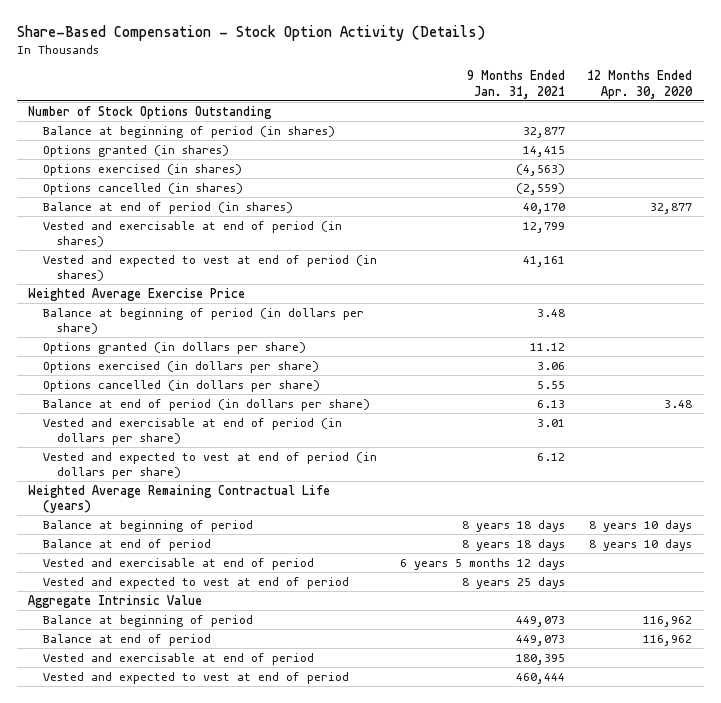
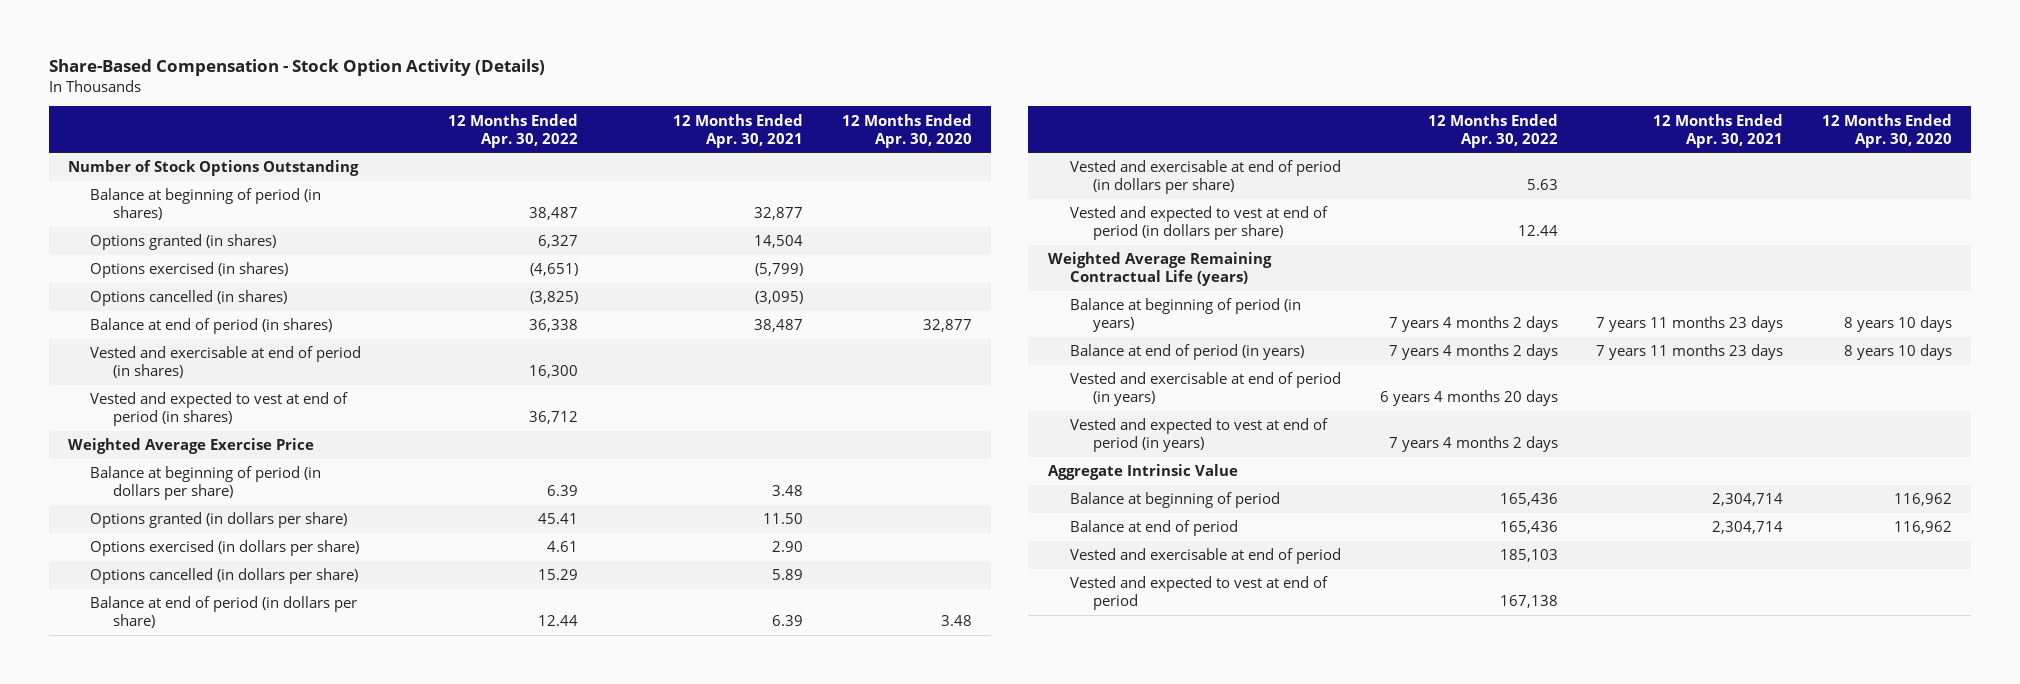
[466,70,565,99] 9 Months Ended Jan. 31, 2021 -> none
none -> [447,113,578,148] 12 Months Ended Apr. 30, 2022
none -> [673,113,804,148] 12 Months Ended Apr. 30, 2021
[42,519,253,532] Balance at beginning of period -> [1070,298,1302,333] Balance at beginning of period (in years)
[42,538,211,551] Balance at end of period -> [1070,344,1305,361] Balance at end of period (in years)
[42,557,314,570] Vested and exercisable at end of period -> [1070,372,1342,407] Vested and exercisable at end of period (in years)
[42,576,349,589] Vested and expected to vest at end of period -> [1070,418,1329,453] Vested and expected to vest at end of period (in years)

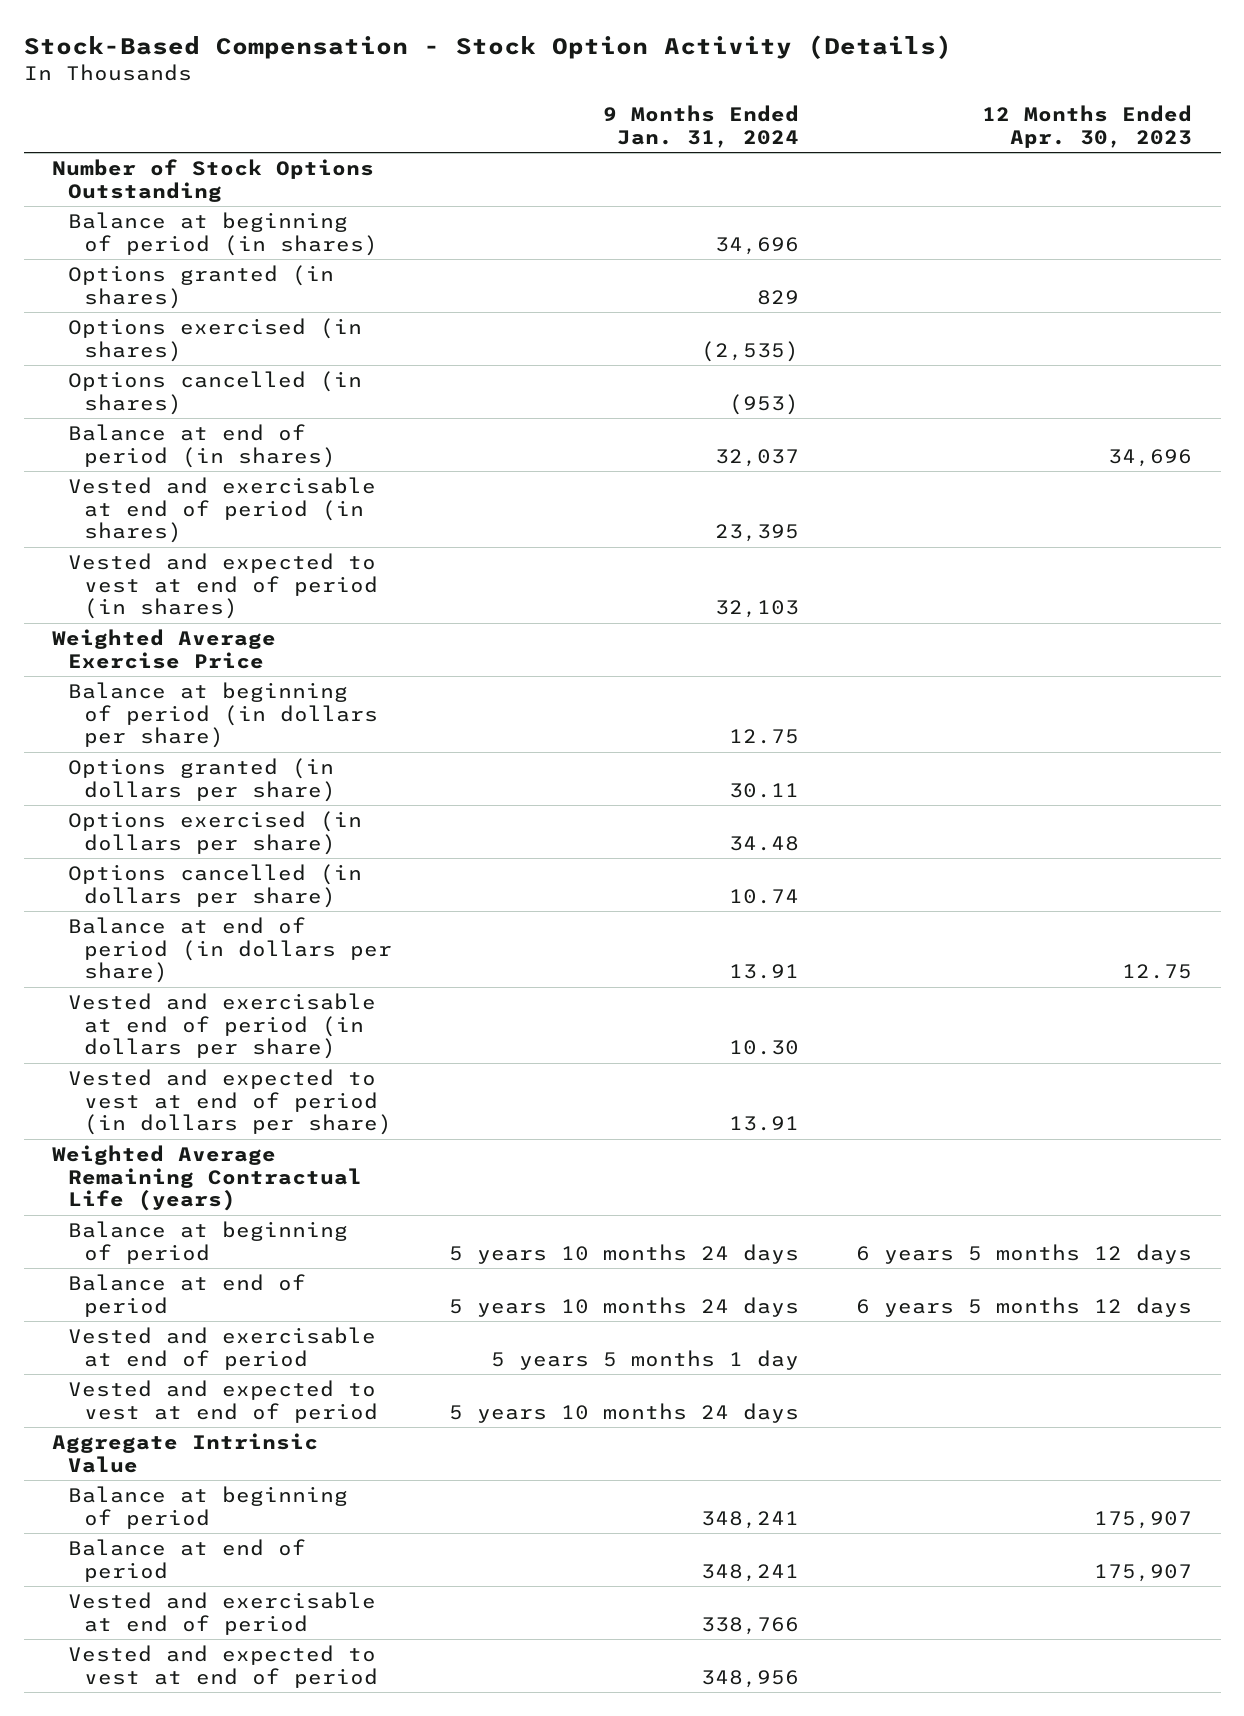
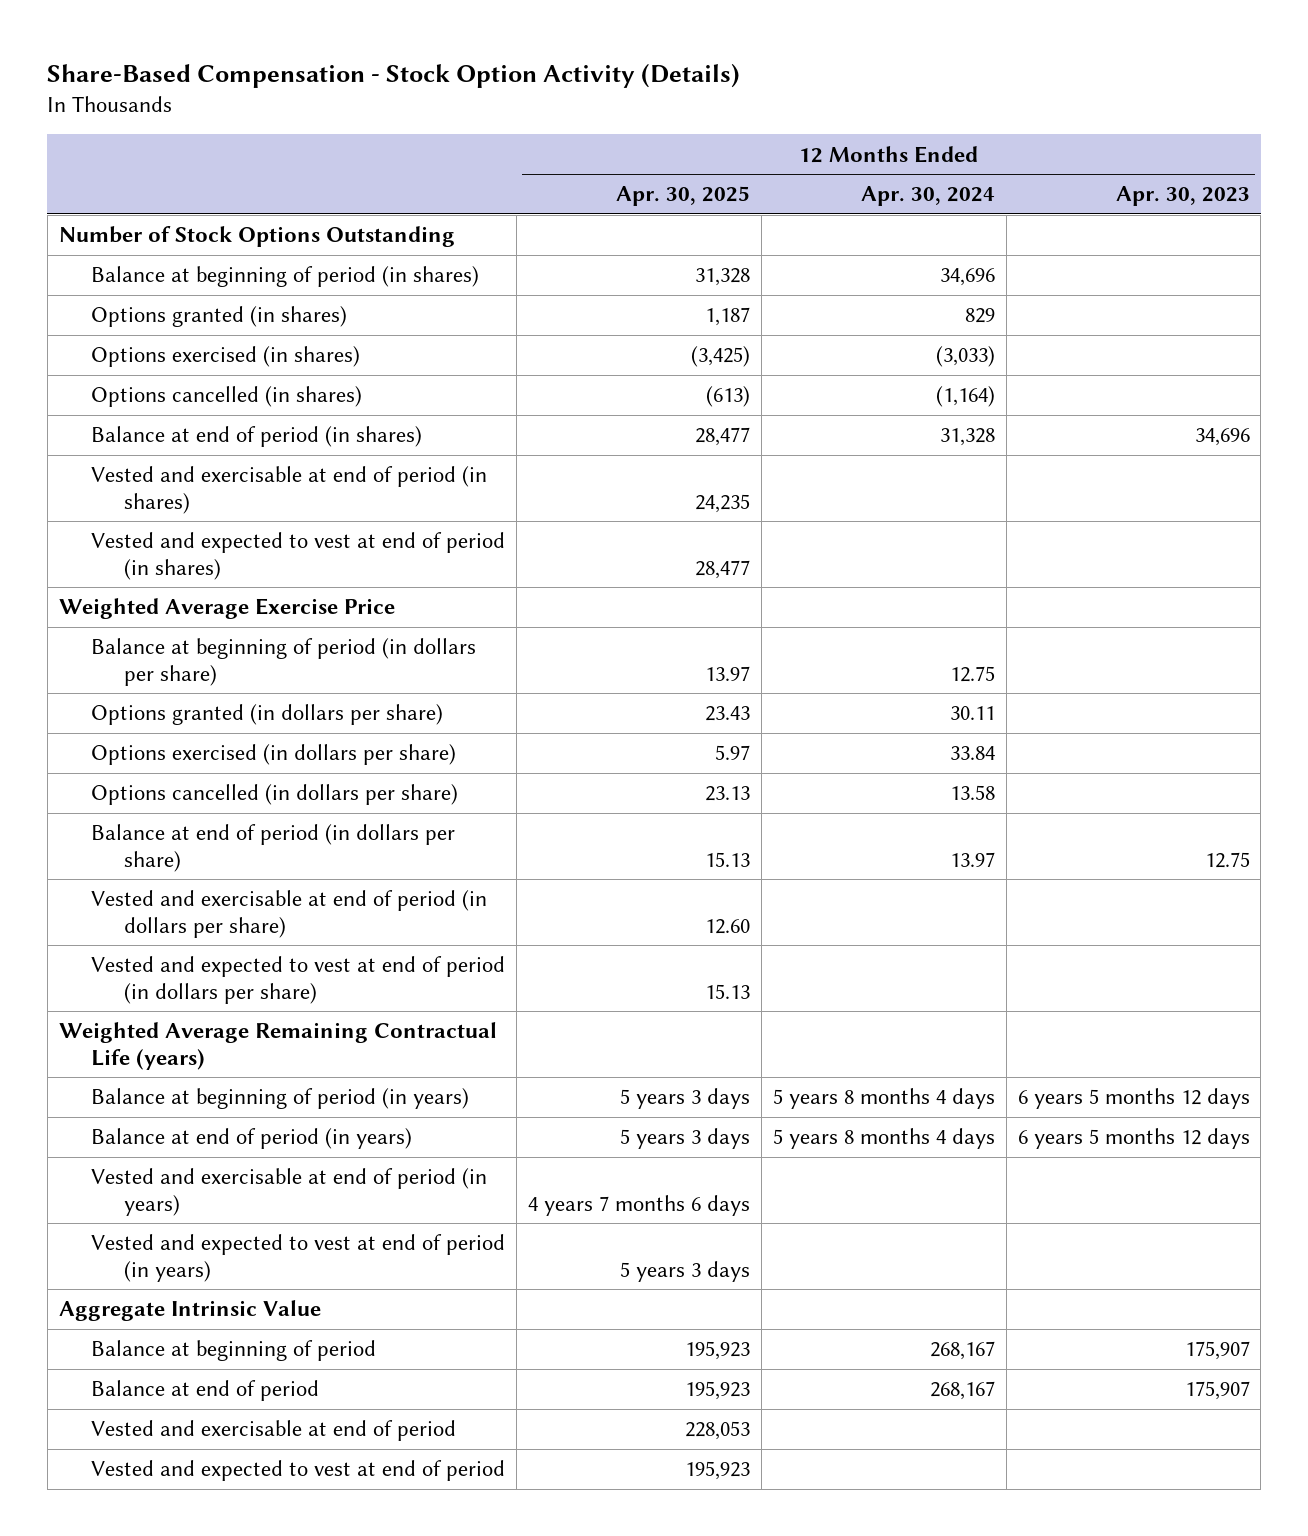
[23,34,952,59] Stock-Based Compensation - Stock Option Activity (Details) -> [47,62,741,88] Share-Based Compensation - Stock Option Activity (Details)
[602,105,799,148] 9 Months Ended Jan. 31, 2024 -> none
none -> [616,186,751,207] Apr. 30, 2025
none -> [860,186,995,207] Apr. 30, 2024
[67,1221,348,1264] Balance at beginning of period -> [91,1088,470,1110] Balance at beginning of period (in years)
[67,1274,306,1317] Balance at end of period -> [91,1128,413,1150] Balance at end of period (in years)
[67,1327,376,1370] Vested and exercisable at end of period -> [91,1168,488,1216] Vested and exercisable at end of period (in years)
[67,1380,378,1423] Vested and expected to vest at end of period -> [91,1234,506,1282] Vested and expected to vest at end of period (in years)

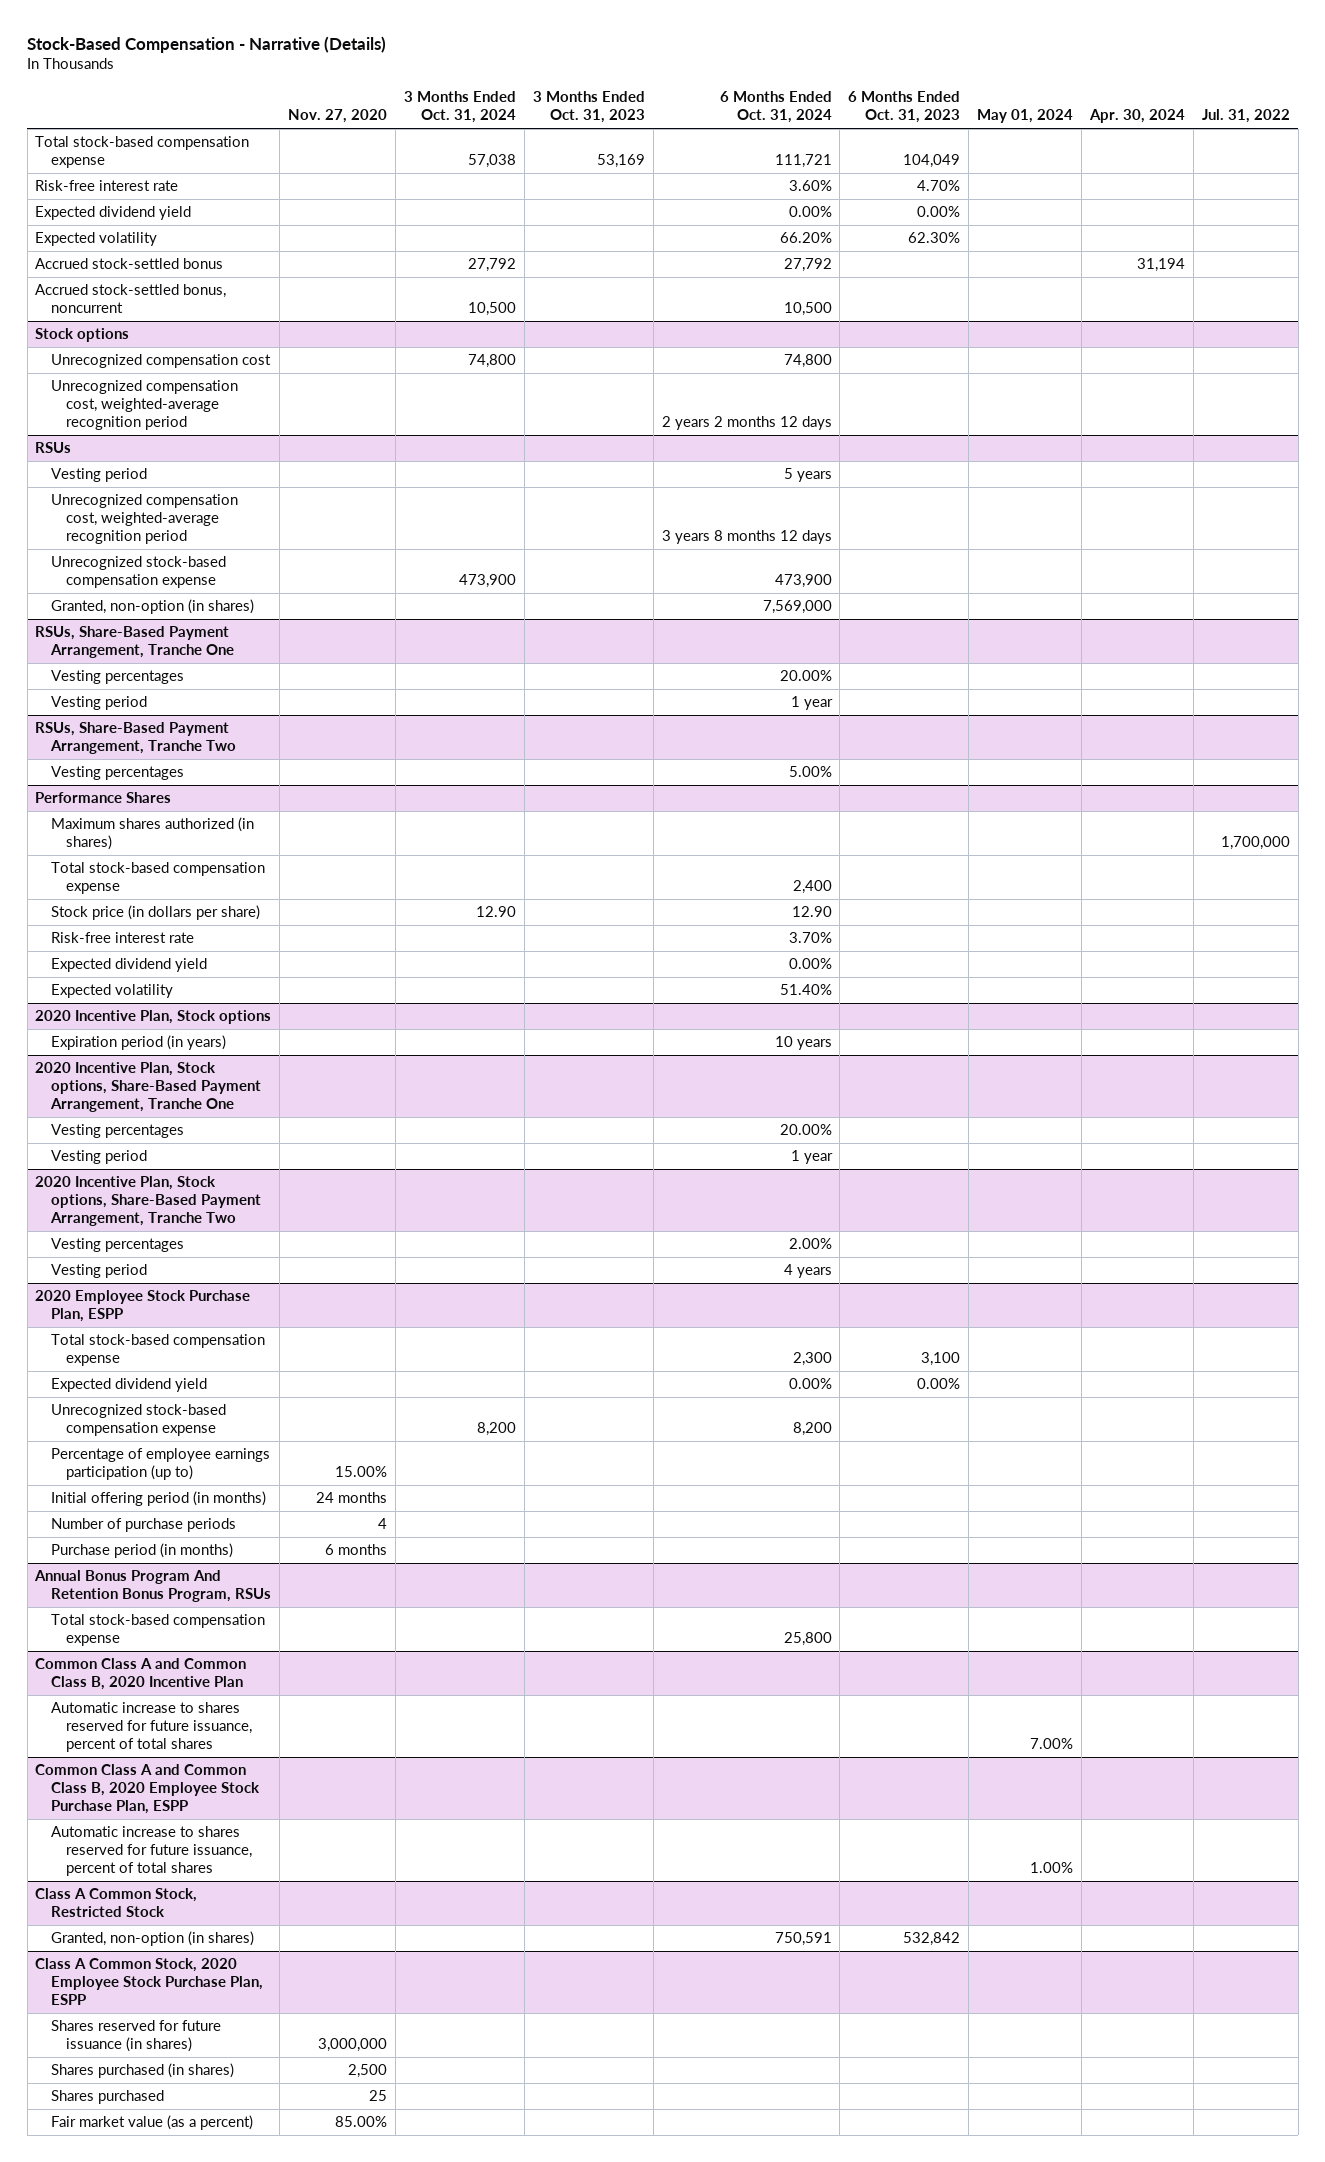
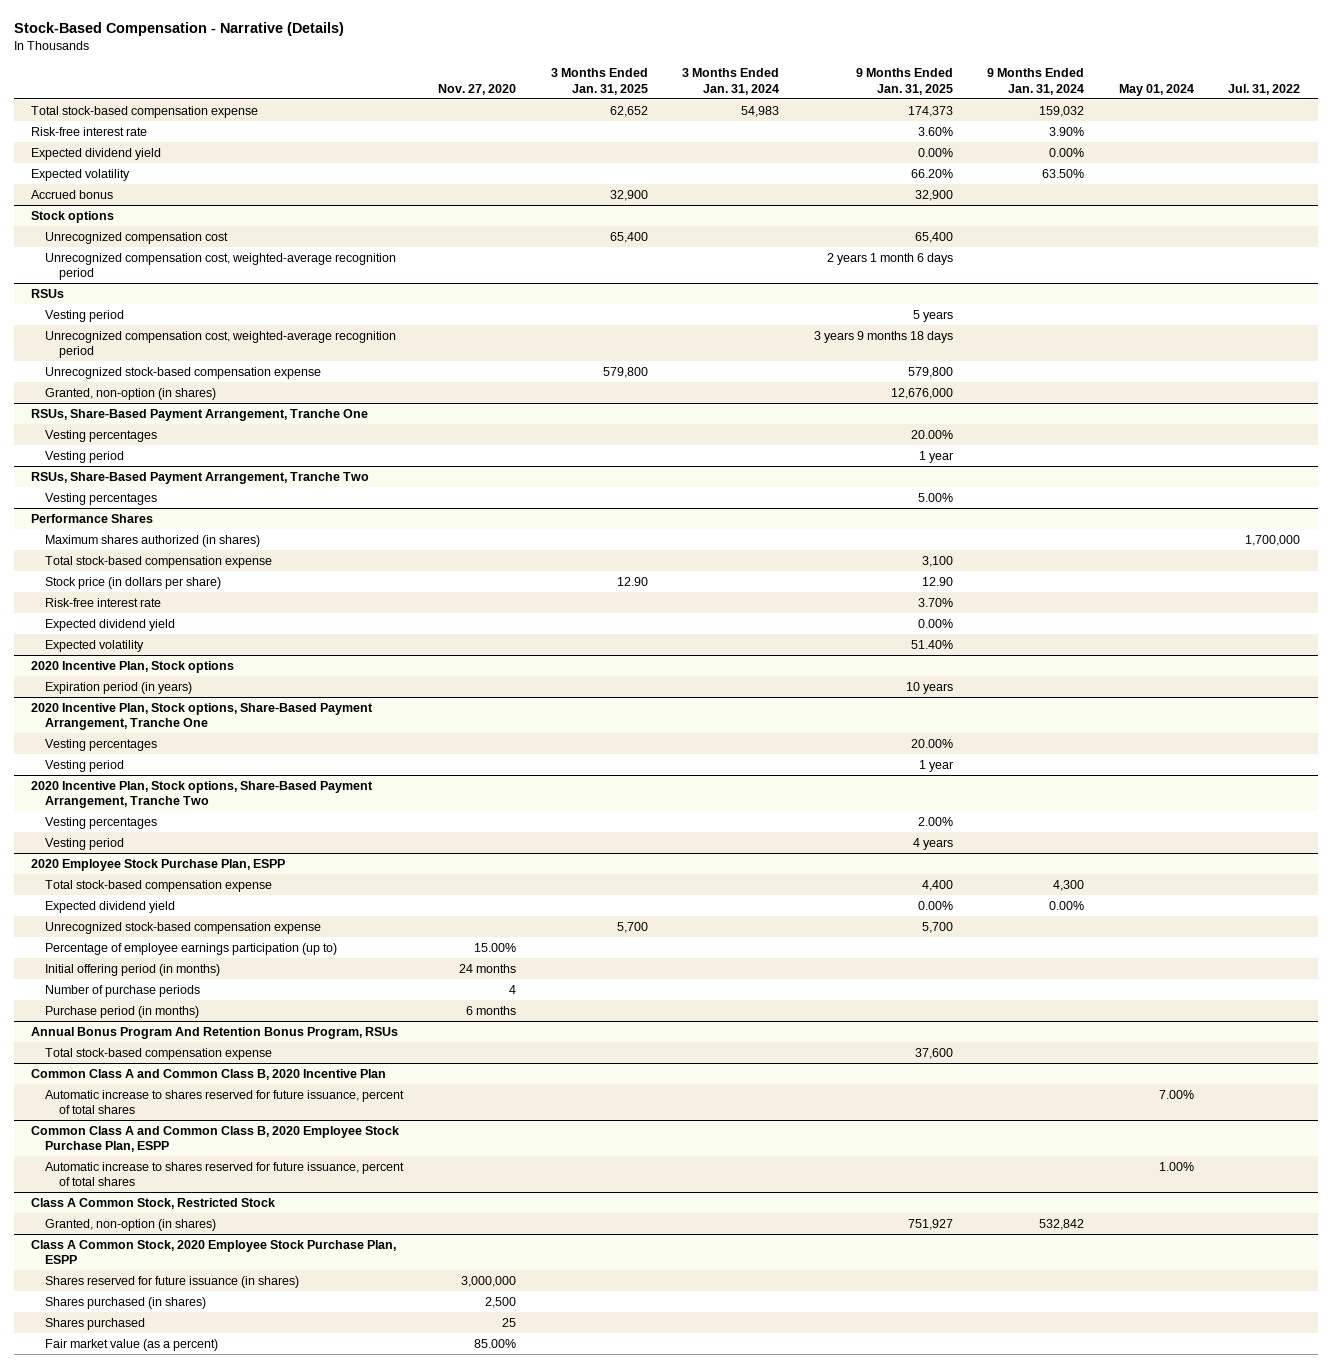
[403,91,516,124] 3 Months Ended Oct. 31, 2024 -> none
[532,91,645,124] 3 Months Ended Oct. 31, 2023 -> none
[719,91,832,124] 6 Months Ended Oct. 31, 2024 -> none
[848,91,961,124] 6 Months Ended Oct. 31, 2023 -> none
[1088,109,1185,124] Apr. 30, 2024 -> none
none -> [550,68,648,95] 3 Months Ended Jan. 31, 2025
none -> [682,68,780,95] 3 Months Ended Jan. 31, 2024
none -> [855,68,953,95] 9 Months Ended Jan. 31, 2025
none -> [987,68,1085,95] 9 Months Ended Jan. 31, 2024
[35,284,227,314] Accrued stock-settled bonus, noncurrent -> none
[35,258,224,270] Accrued stock-settled bonus -> [31,189,114,199] Accrued bonus

